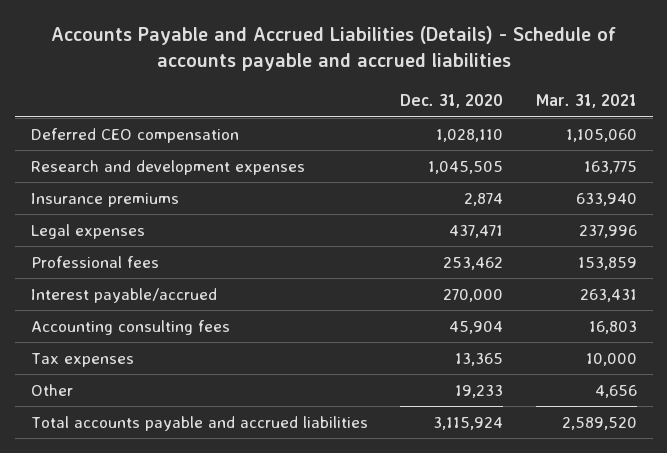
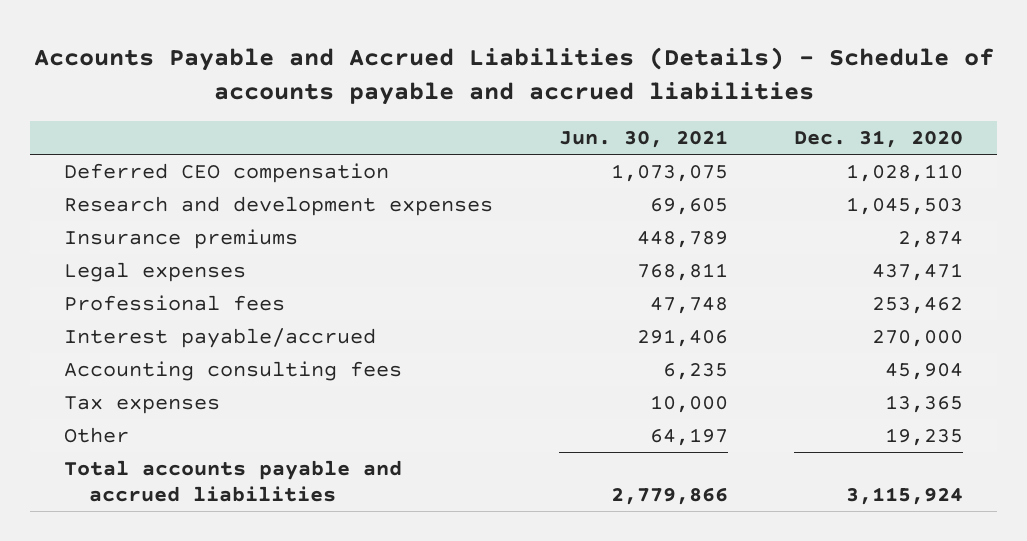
[535,94,637,109] Mar. 31, 2021 -> none
none -> [559,130,729,149] Jun. 30, 2021
[428,160,504,174] 1,045,505 -> [846,196,964,215] 1,045,503
[455,384,504,398] 19,233 -> [885,427,964,446] 19,235

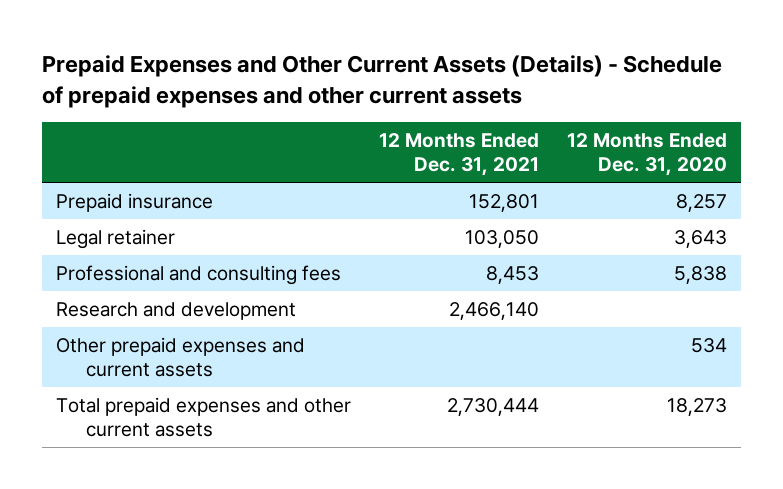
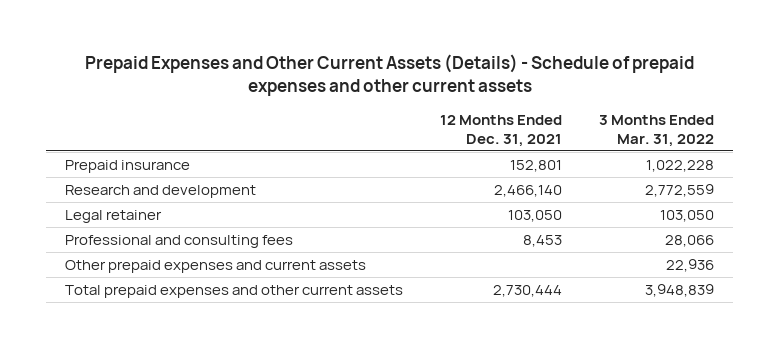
[567,132,728,177] 12 Months Ended Dec. 31, 2020 -> none
none -> [599,114,715,147] 3 Months Ended Mar. 31, 2022
[56,301,297,320] Research and development -> [64,184,256,198] Research and development

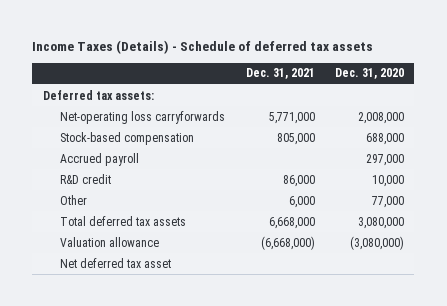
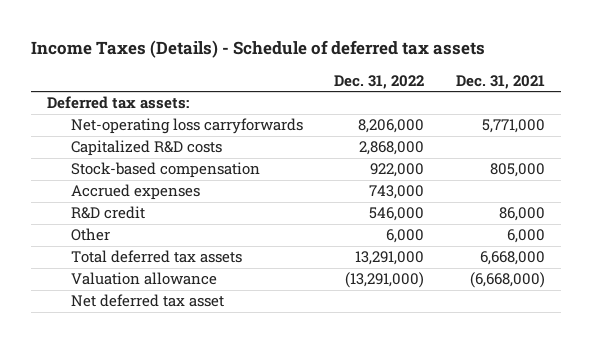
[335,68,405,80] Dec. 31, 2020 -> none
none -> [334,74,425,89] Dec. 31, 2022
none -> [70,140,222,157] Capitalized R&D costs
[60,152,140,166] Accrued payroll -> [70,184,200,201] Accrued expenses

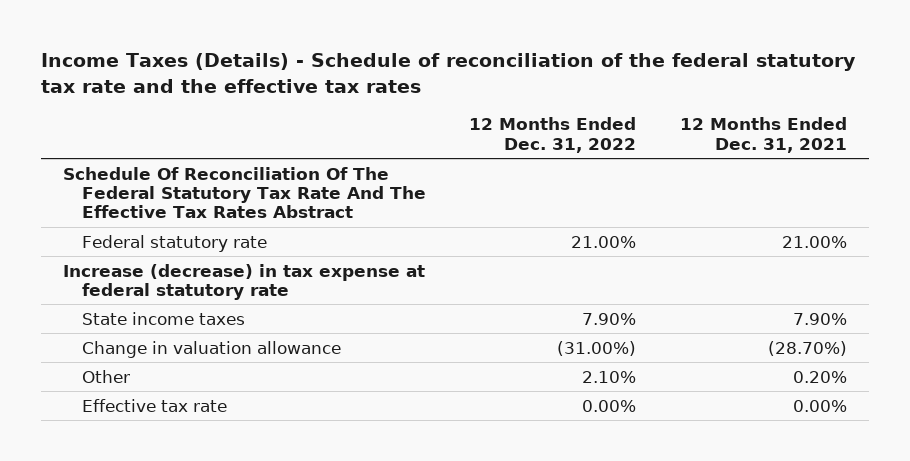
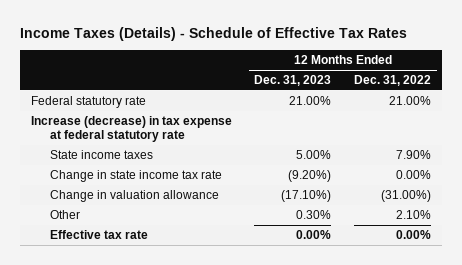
[41,52,857,93] Income Taxes (Details) - Schedule of reconciliation of the federal statutory tax rate and the effective tax rates -> [19,27,407,42] Income Taxes (Details) - Schedule of Effective Tax Rates
[679,117,847,153] 12 Months Ended Dec. 31, 2021 -> none
none -> [254,75,332,87] Dec. 31, 2023
[62,166,426,219] Schedule Of Reconciliation Of The Federal Statutory Tax Rate And The Effective Tax Rates Abstract -> none
none -> [49,170,222,183] Change in state income tax rate

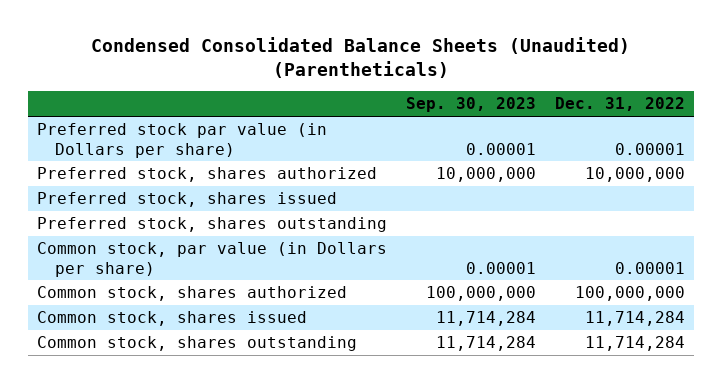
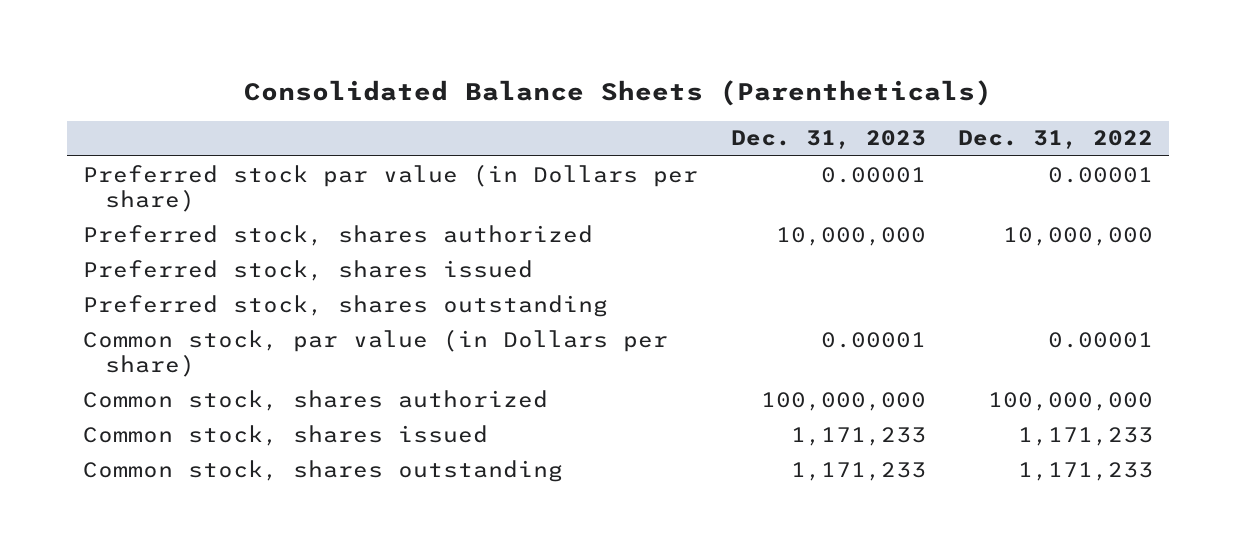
[91,37,631,78] Condensed Consolidated Balance Sheets (Unaudited) (Parentheticals) -> [244,79,993,106] Consolidated Balance Sheets (Parentheticals)
[406,97,537,113] Sep. 30, 2023 -> none
none -> [730,130,926,150] Dec. 31, 2023
[584,311,685,327] 11,714,284 -> [1018,426,1154,446] 1,171,233
[584,336,685,352] 11,714,284 -> [1018,461,1154,481] 1,171,233

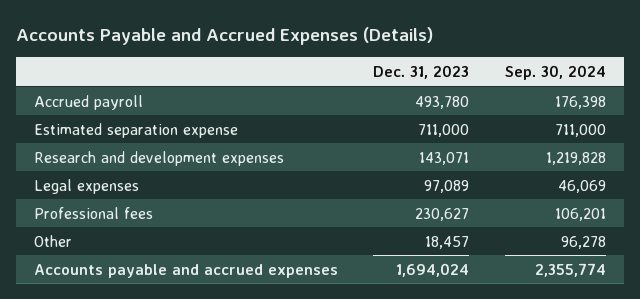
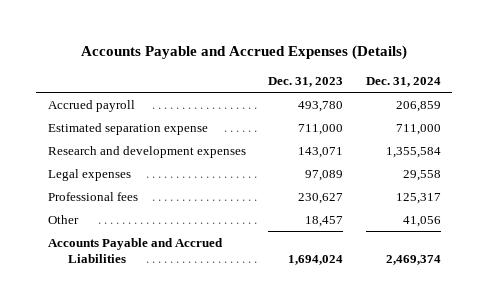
[504,65,606,81] Sep. 30, 2024 -> none
none -> [365,76,441,87] Dec. 31, 2024
[33,263,338,278] Accounts payable and accrued expenses -> [47,237,223,264] Accounts Payable and Accrued Liabilities

